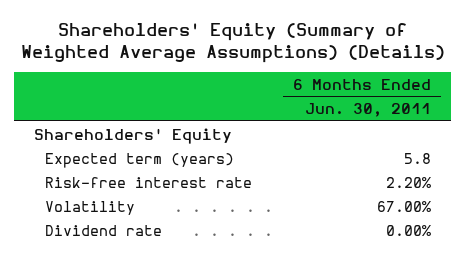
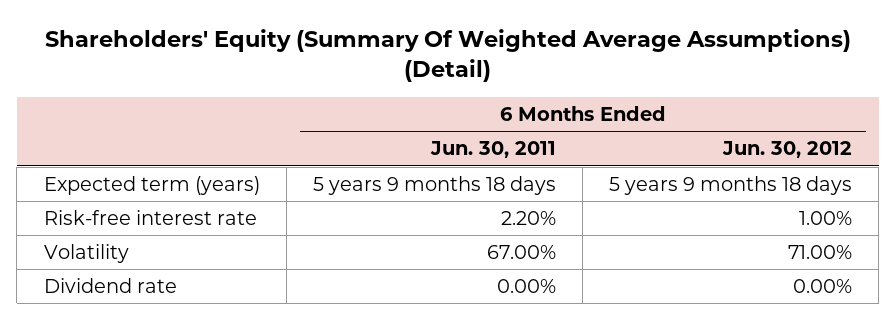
[20,22,445,64] Shareholders' Equity (Summary of Weighted Average Assumptions) (Details) -> [44,29,851,83] Shareholders' Equity (Summary Of Weighted Average Assumptions) (Detail)
none -> [722,141,853,159] Jun. 30, 2012
[34,127,233,144] Shareholders' Equity -> none
[403,152,431,164] 5.8 -> [312,175,556,195] 5 years 9 months 18 days

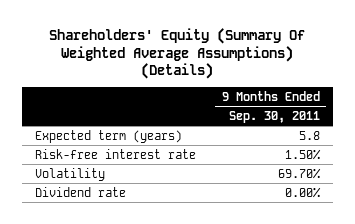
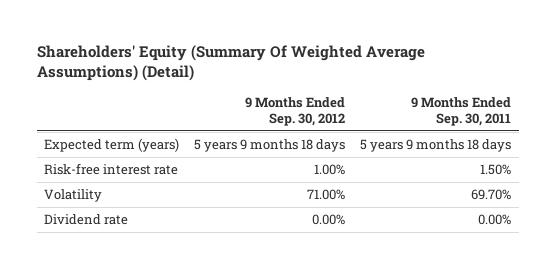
[49,27,306,80] Shareholders' Equity (Summary Of Weighted Average Assumptions) (Details) -> [36,44,425,81] Shareholders' Equity (Summary Of Weighted Average Assumptions) (Detail)
none -> [245,97,346,126] 9 Months Ended Sep. 30, 2012
[298,130,320,140] 5.8 -> [360,139,512,153] 5 years 9 months 18 days

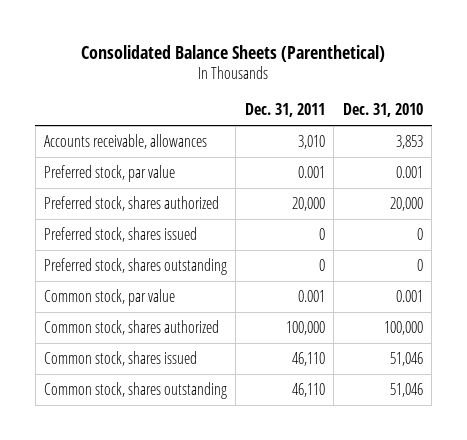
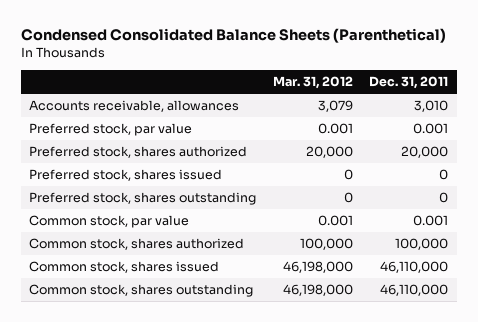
[81,44,386,62] Consolidated Balance Sheets (Parenthetical) -> [21,28,447,44] Condensed Consolidated Balance Sheets (Parenthetical)
[342,103,423,118] Dec. 31, 2010 -> none
none -> [272,75,353,89] Mar. 31, 2012
[291,351,325,366] 46,110 -> [380,261,449,274] 46,110,000
[291,382,325,397] 46,110 -> [380,284,449,297] 46,110,000

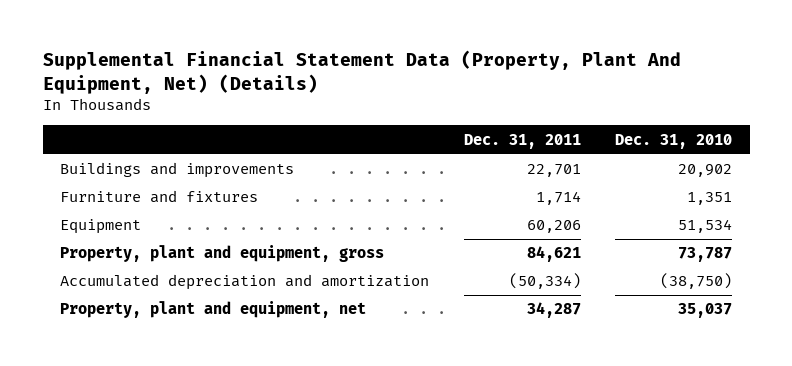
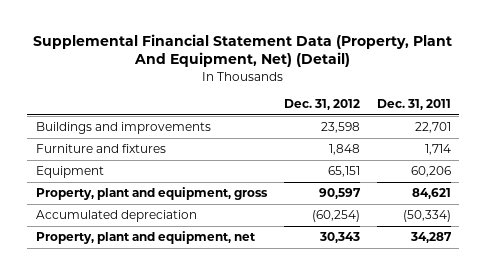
[42,50,681,94] Supplemental Financial Statement Data (Property, Plant And Equipment, Net) (Details) -> [33,33,453,68] Supplemental Financial Statement Data (Property, Plant And Equipment, Net) (Detail)
[615,133,733,149] Dec. 31, 2010 -> none
none -> [283,98,360,110] Dec. 31, 2012
[60,274,430,291] Accumulated depreciation and amortization -> [35,210,197,223] Accumulated depreciation

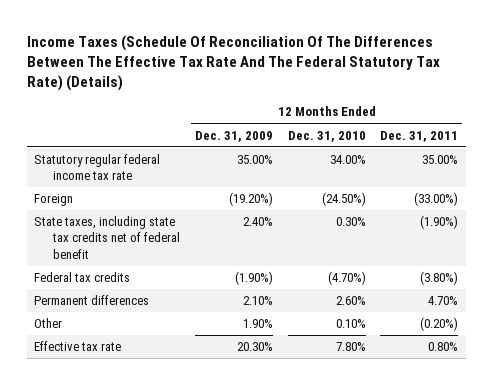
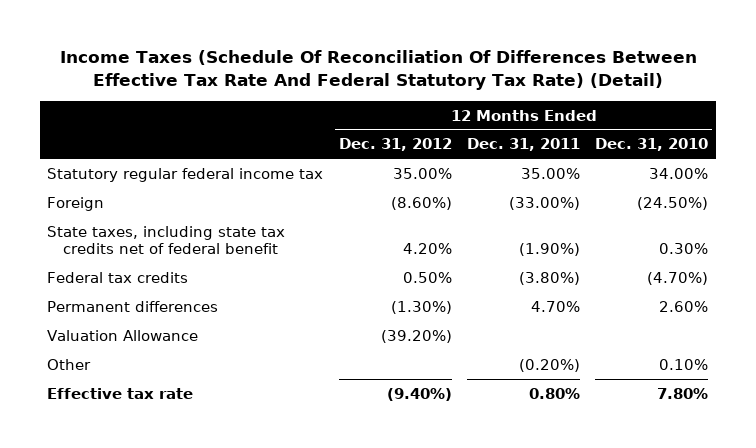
[26,34,440,92] Income Taxes (Schedule Of Reconciliation Of The Differences Between The Effective Tax Rate And The Federal Statutory Tax Rate) (Details) -> [59,49,697,91] Income Taxes (Schedule Of Reconciliation Of Differences Between Effective Tax Rate And Federal Statutory Tax Rate) (Detail)
[194,130,273,142] Dec. 31, 2009 -> none
none -> [338,138,452,152] Dec. 31, 2012
[34,154,161,181] Statutory regular federal income tax rate -> [47,167,324,182] Statutory regular federal income tax
none -> [47,329,199,341] Valuation Allowance

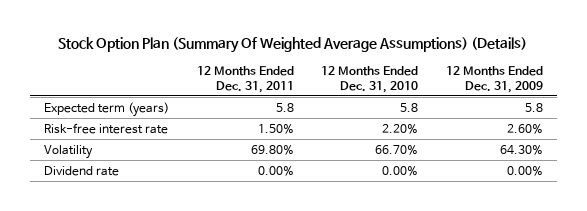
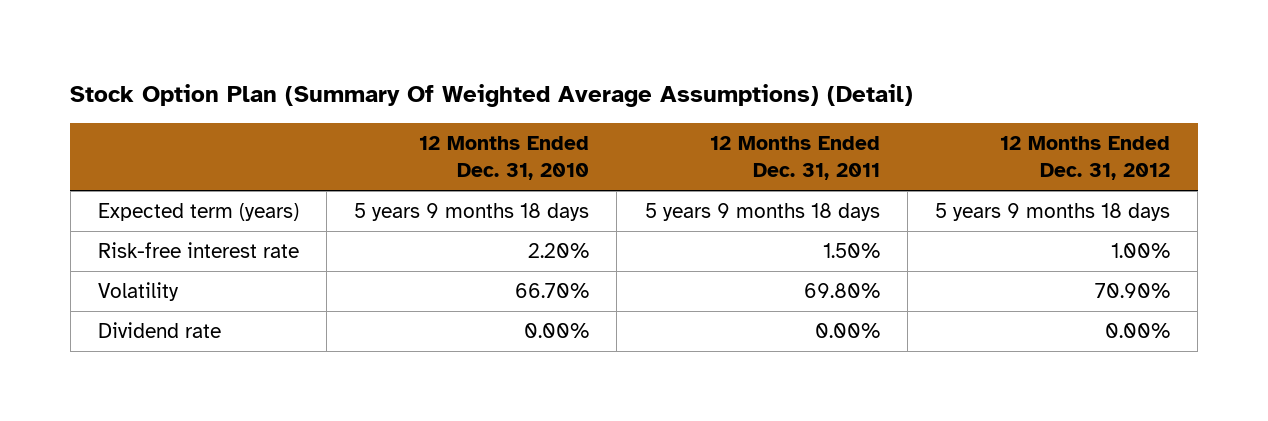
[58,37,528,54] Stock Option Plan (Summary Of Weighted Average Assumptions) (Details) -> [70,84,914,108] Stock Option Plan (Summary Of Weighted Average Assumptions) (Detail)
[445,65,543,93] 12 Months Ended Dec. 31, 2009 -> none
none -> [999,136,1170,181] 12 Months Ended Dec. 31, 2012
[275,102,294,112] 5.8 -> [644,203,880,222] 5 years 9 months 18 days
[400,102,419,112] 5.8 -> [354,203,590,222] 5 years 9 months 18 days

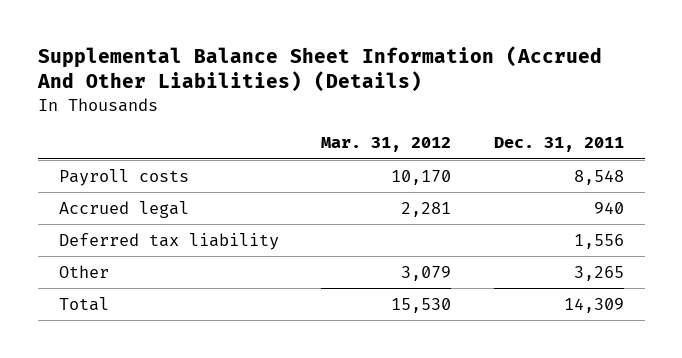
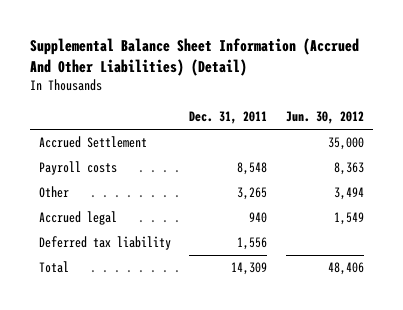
[36,46,602,93] Supplemental Balance Sheet Information (Accrued And Other Liabilities) (Details) -> [29,37,359,76] Supplemental Balance Sheet Information (Accrued And Other Liabilities) (Detail)
[321,137,452,153] Mar. 31, 2012 -> none
none -> [285,111,364,125] Jun. 30, 2012
none -> [39,136,148,149] Accrued Settlement
[58,264,109,278] Other -> [39,186,70,199] Other

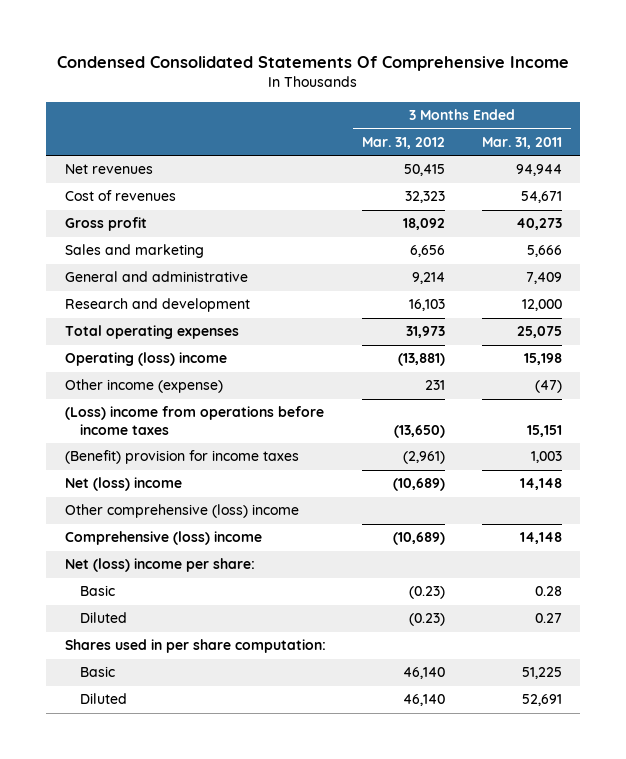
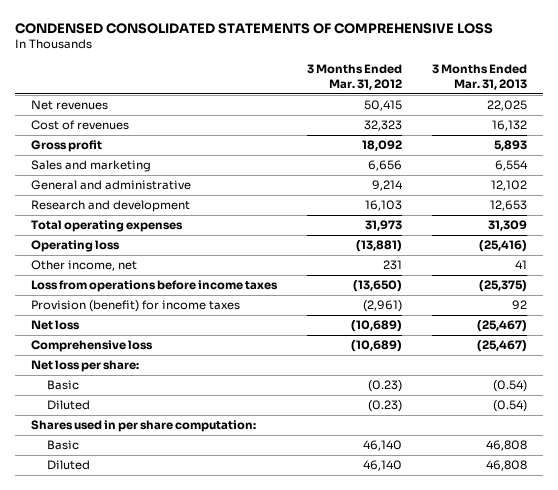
[57,56,570,72] Condensed Consolidated Statements Of Comprehensive Income -> [15,22,494,34] CONDENSED CONSOLIDATED STATEMENTS OF COMPREHENSIVE LOSS
[481,137,562,150] Mar. 31, 2011 -> none
none -> [432,64,528,90] 3 Months Ended Mar. 31, 2013
[64,504,299,519] Other comprehensive (loss) income -> none
[64,352,227,367] Operating (loss) income -> [30,240,120,253] Operating loss
[64,379,223,394] Other income (expense) -> [30,260,137,272] Other income, net
[64,406,324,435] (Loss) income from operations before income taxes -> [30,280,278,293] Loss from operations before income taxes
[64,450,299,465] (Benefit) provision for income taxes -> [30,300,240,313] Provision (benefit) for income taxes
[64,477,182,492] Net (loss) income -> [30,320,80,331] Net loss
[64,531,262,546] Comprehensive (loss) income -> [30,340,153,353] Comprehensive loss
[64,558,255,573] Net (loss) income per share: -> [30,360,139,373] Net loss per share:

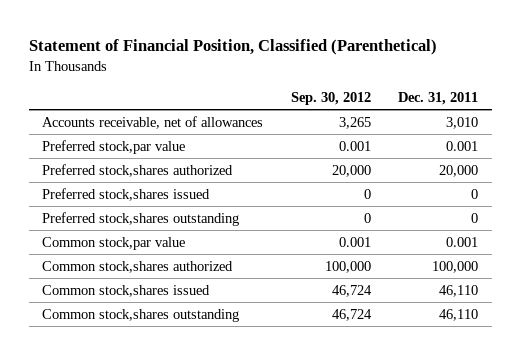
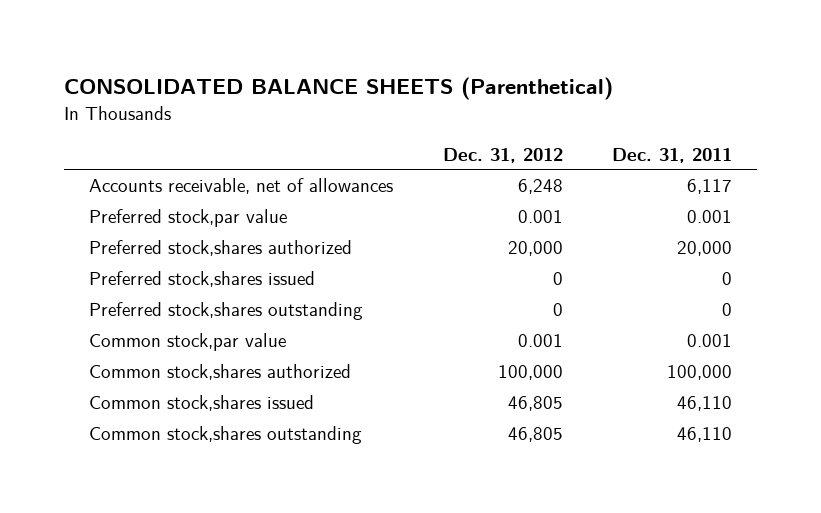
[28,39,437,56] Statement of Financial Position, Classified (Parenthetical) -> [64,76,614,100] CONSOLIDATED BALANCE SHEETS (Parenthetical)
[290,92,371,106] Sep. 30, 2012 -> none
none -> [442,147,563,163] Dec. 31, 2012
[446,116,479,129] 3,010 -> [687,179,733,195] 6,117

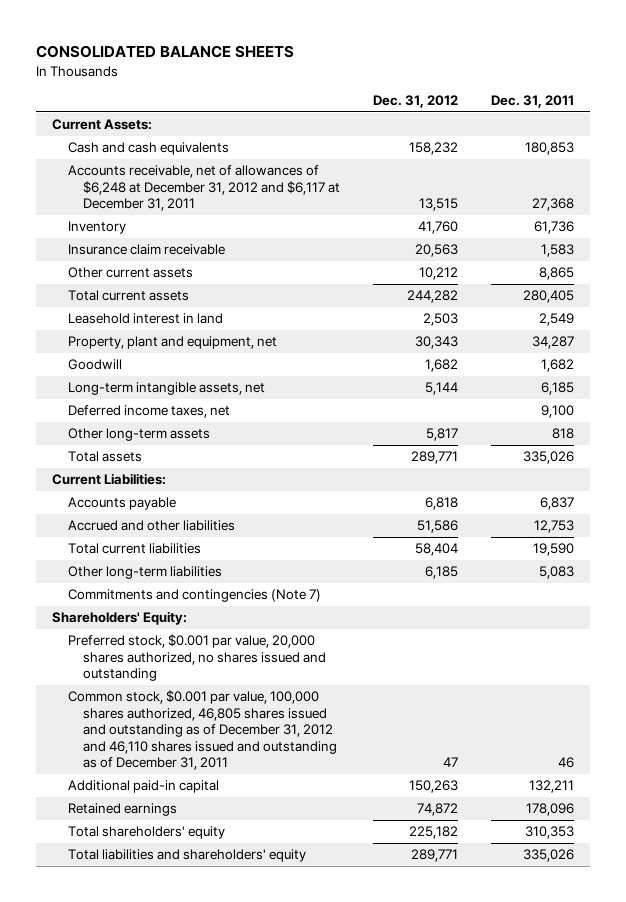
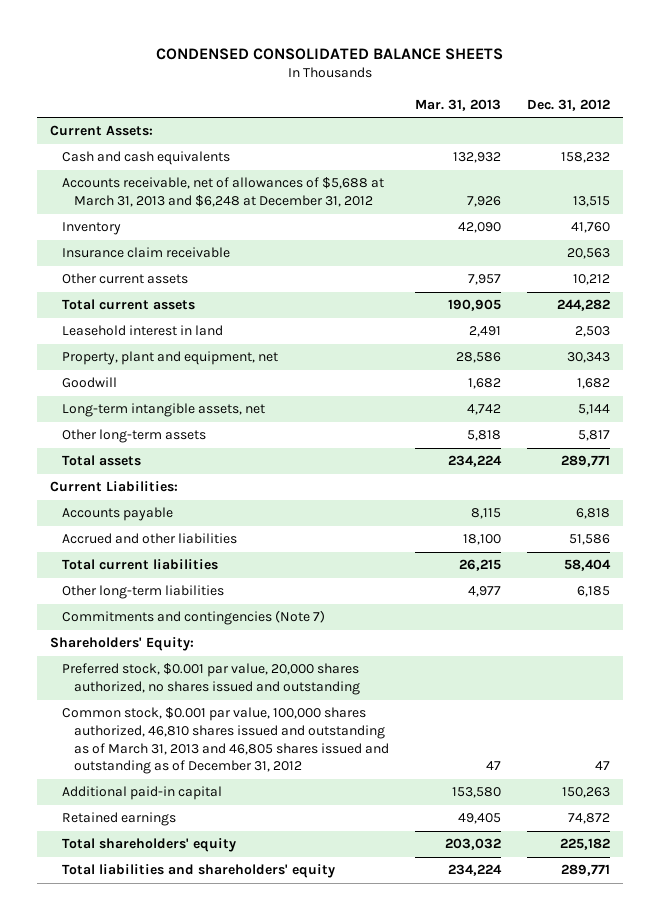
[36,45,295,59] CONSOLIDATED BALANCE SHEETS -> [156,47,504,60] CONDENSED CONSOLIDATED BALANCE SHEETS
[490,95,574,109] Dec. 31, 2011 -> none
none -> [415,98,502,111] Mar. 31, 2013
[67,165,341,212] Accounts receivable, net of allowances of $6,248 at December 31, 2012 and $6,117 at December 31, 2011 -> [62,177,385,208] Accounts receivable, net of allowances of $5,688 at March 31, 2013 and $6,248 at December 31, 2012
[67,405,230,419] Deferred income taxes, net -> none
[67,690,338,771] Common stock, $0.001 par value, 100,000 shares authorized, 46,805 shares issued and outstanding as of December 31, 2012 and 46,110 shares issued and outstanding as of December 31, 2011 -> [62,707,390,775] Common stock, $0.001 par value, 100,000 shares authorized, 46,810 shares issued and outstanding as of March 31, 2013 and 46,805 shares issued and outstanding as of December 31, 2012

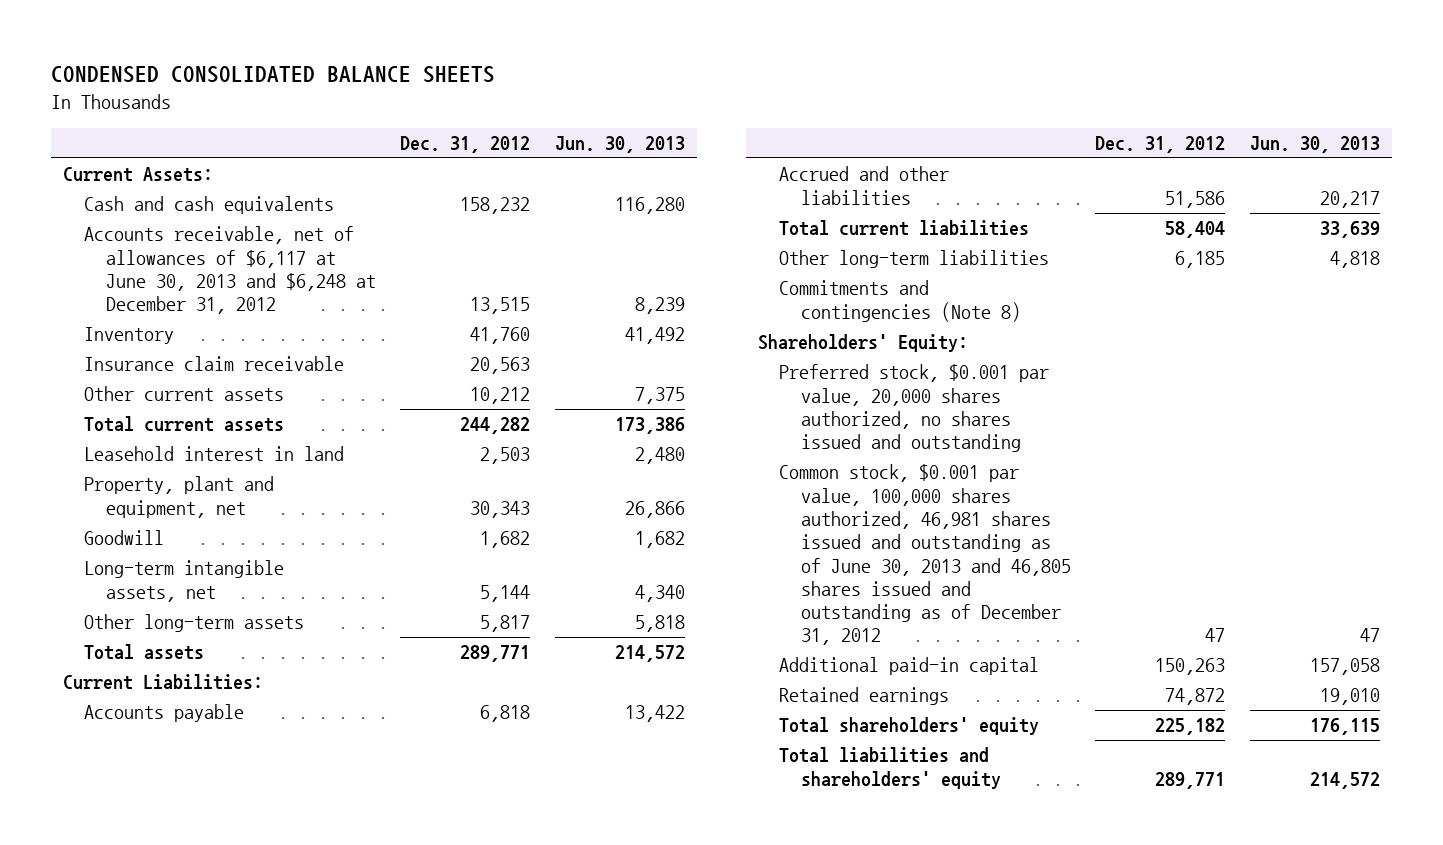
[415,98,502,111] Mar. 31, 2013 -> none
none -> [554,136,685,154] Jun. 30, 2013
[62,177,385,208] Accounts receivable, net of allowances of $5,688 at March 31, 2013 and $6,248 at December 31, 2012 -> [84,226,376,315] Accounts receivable, net of allowances of $6,117 at June 30, 2013 and $6,248 at December 31, 2012
[62,610,326,626] Commitments and contingencies (Note 7) -> [779,280,1021,322] Commitments and contingencies (Note 8)
[62,707,390,775] Common stock, $0.001 par value, 100,000 shares authorized, 46,810 shares issued and outstanding as of March 31, 2013 and 46,805 shares issued and outstanding as of December 31, 2012 -> [779,464,1071,646] Common stock, $0.001 par value, 100,000 shares authorized, 46,981 shares issued and outstanding as of June 30, 2013 and 46,805 shares issued and outstanding as of December 31, 2012

